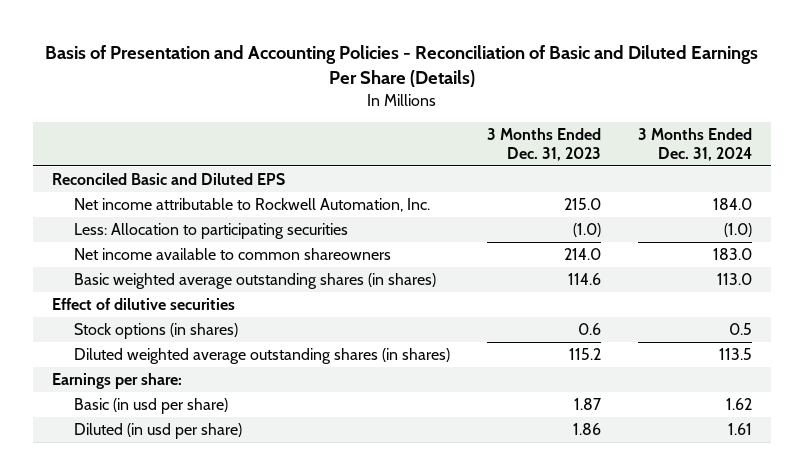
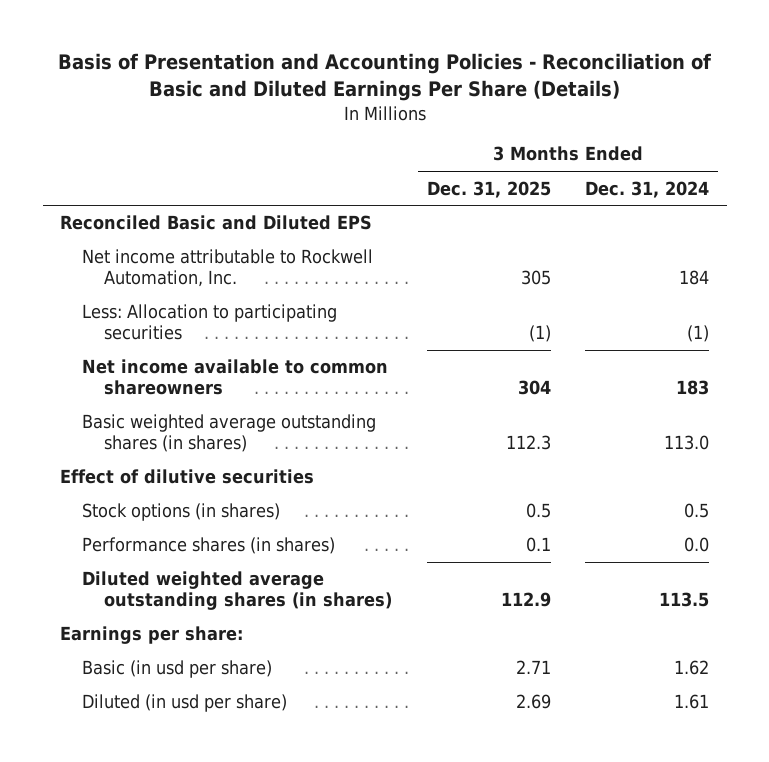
[487,127,602,162] 3 Months Ended Dec. 31, 2023 -> none
none -> [426,180,551,198] Dec. 31, 2025
[713,197,753,210] 184.0 -> [679,270,710,286] 184
[724,222,753,237] (1.0) -> [687,325,710,343] (1)
[713,247,753,260] 183.0 -> [676,380,710,396] 183
none -> [81,537,335,555] Performance shares (in shares)

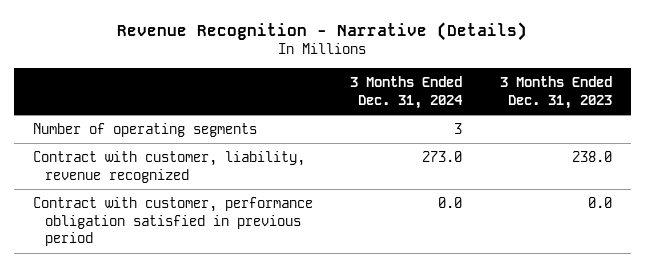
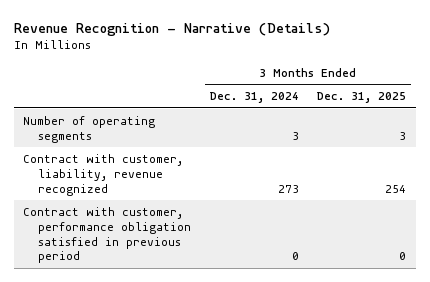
[499,76,612,110] 3 Months Ended Dec. 31, 2023 -> none
none -> [317,92,407,104] Dec. 31, 2025
[422,150,463,162] 273.0 -> [277,184,299,193] 273
[438,196,463,208] 0.0 -> [291,252,299,261] 0

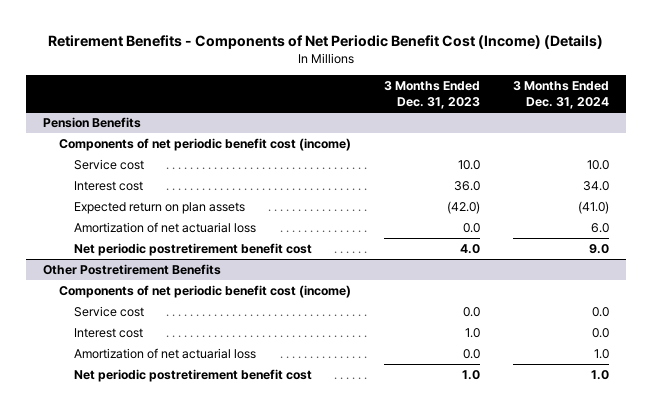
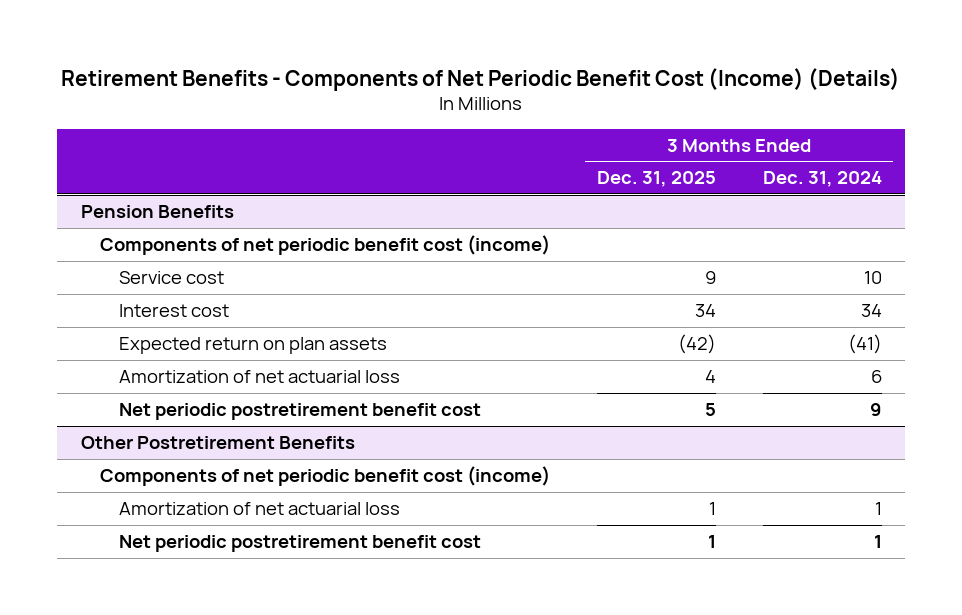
[384,81,481,109] 3 Months Ended Dec. 31, 2023 -> none
none -> [596,171,716,188] Dec. 31, 2025
[587,159,610,170] 10.0 -> [863,270,882,284] 10
[583,180,610,191] 34.0 -> [860,303,882,317] 34
[578,200,610,214] (41.0) -> [847,333,882,354] (41)
[591,222,610,233] 6.0 -> [870,369,882,383] 6
[589,243,610,254] 9.0 -> [869,402,882,416] 9
[74,305,145,317] Service cost -> none
[74,327,144,338] Interest cost -> none
[594,348,610,359] 1.0 -> [874,501,882,515] 1
[591,369,610,380] 1.0 -> [873,534,882,548] 1

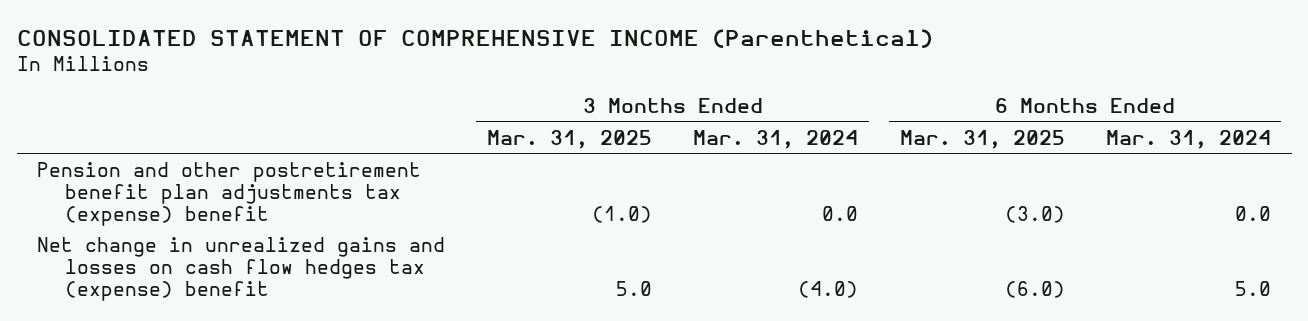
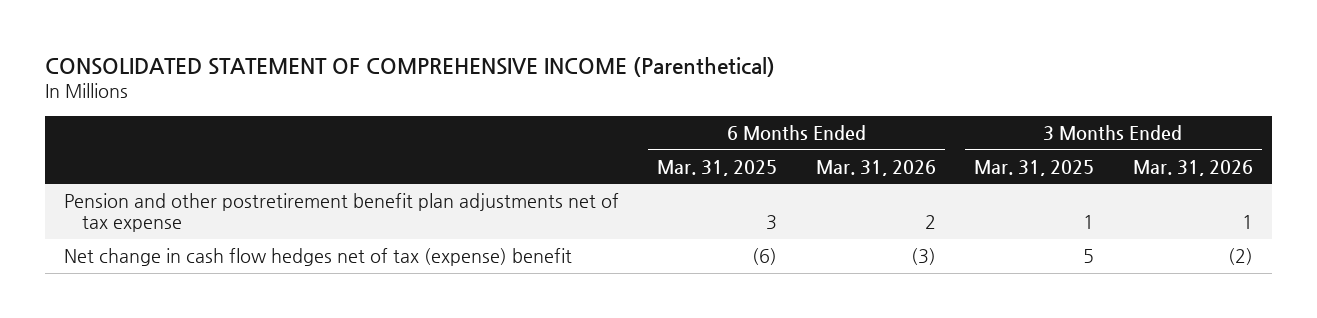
[693,129,859,149] Mar. 31, 2024 -> none
[1106,129,1272,149] Mar. 31, 2024 -> none
none -> [815,159,936,176] Mar. 31, 2026
none -> [1132,159,1253,176] Mar. 31, 2026
[37,161,422,226] Pension and other postretirement benefit plan adjustments tax (expense) benefit -> [63,193,619,233] Pension and other postretirement benefit plan adjustments net of tax expense
[591,205,652,223] (1.0) -> [1083,215,1095,230] 1
[1004,205,1065,223] (3.0) -> [766,215,778,231] 3
[37,236,446,301] Net change in unrealized gains and losses on cash flow hedges tax (expense) benefit -> [63,248,572,267] Net change in cash flow hedges net of tax (expense) benefit
[615,280,652,296] 5.0 -> [1083,249,1095,264] 5
[1004,280,1065,298] (6.0) -> [752,248,778,266] (6)

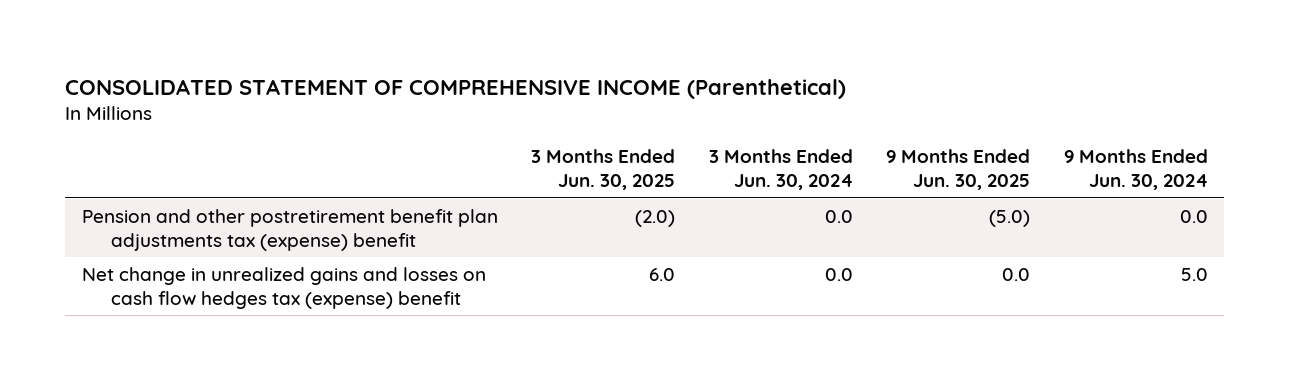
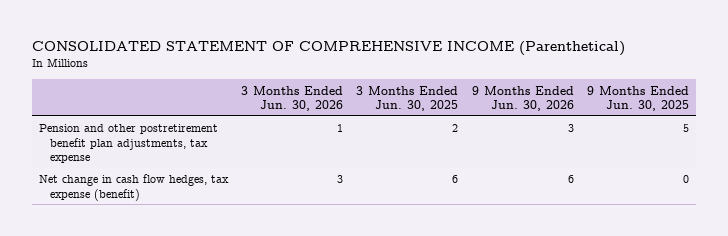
[708,149,853,191] 3 Months Ended Jun. 30, 2024 -> none
[1063,149,1208,191] 9 Months Ended Jun. 30, 2024 -> none
none -> [241,85,344,111] 3 Months Ended Jun. 30, 2026
none -> [471,85,574,111] 9 Months Ended Jun. 30, 2026
[81,209,498,251] Pension and other postretirement benefit plan adjustments tax (expense) benefit -> [38,124,218,164] Pension and other postretirement benefit plan adjustments, tax expense
[635,210,676,228] (2.0) -> [452,124,459,133] 2
[989,210,1031,228] (5.0) -> [682,124,689,133] 5
[81,267,486,309] Net change in unrealized gains and losses on cash flow hedges tax (expense) benefit -> [38,174,229,201] Net change in cash flow hedges, tax expense (benefit)
[649,268,676,282] 6.0 -> [452,175,459,184] 6
[1002,268,1031,282] 0.0 -> [682,175,689,184] 0

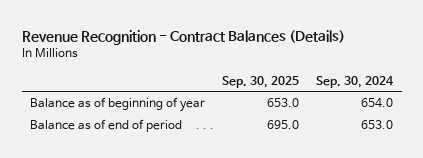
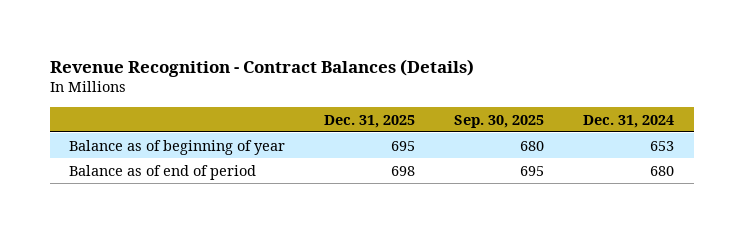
[316,75,395,88] Sep. 30, 2024 -> none
none -> [324,114,416,128] Dec. 31, 2025
none -> [583,114,675,128] Dec. 31, 2024
[267,98,300,108] 653.0 -> [520,140,545,151] 680
[267,120,300,130] 695.0 -> [520,165,545,176] 695

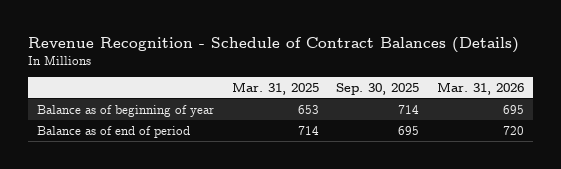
[49,58,474,77] Revenue Recognition - Contract Balances (Details) -> [28,36,520,53] Revenue Recognition - Schedule of Contract Balances (Details)
[324,114,416,128] Dec. 31, 2025 -> none
[583,114,675,128] Dec. 31, 2024 -> none
none -> [231,81,319,95] Mar. 31, 2025
none -> [436,81,524,95] Mar. 31, 2026
[520,140,545,151] 680 -> [398,104,420,114] 714

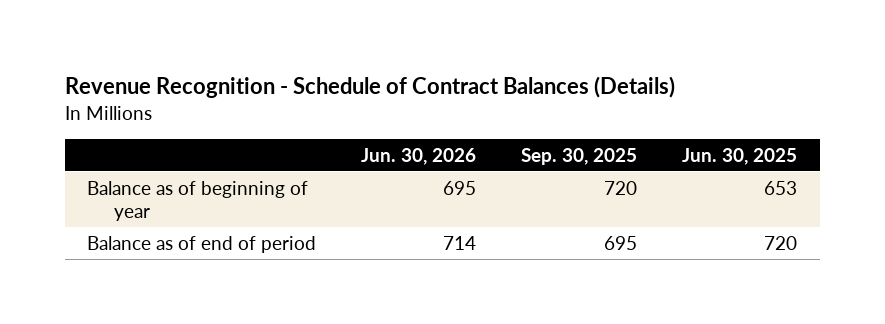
[231,81,319,95] Mar. 31, 2025 -> none
[436,81,524,95] Mar. 31, 2026 -> none
none -> [361,148,477,166] Jun. 30, 2026
none -> [682,148,798,166] Jun. 30, 2025
[398,104,420,114] 714 -> [604,180,638,195] 720

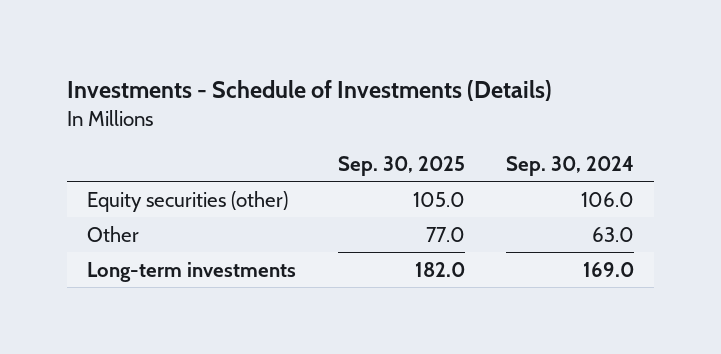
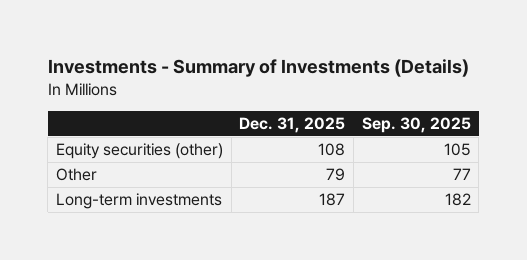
[66,80,552,102] Investments - Schedule of Investments (Details) -> [47,59,469,78] Investments - Summary of Investments (Details)
[505,155,634,176] Sep. 30, 2024 -> none
none -> [239,117,346,134] Dec. 31, 2025
[412,191,465,207] 105.0 -> [443,143,471,157] 105
[425,226,465,242] 77.0 -> [452,168,471,181] 77
[414,261,465,277] 182.0 -> [444,193,471,207] 182

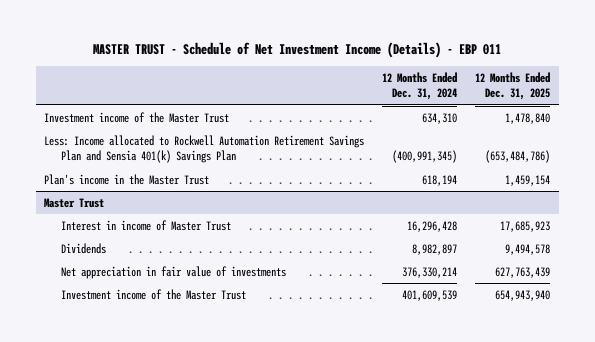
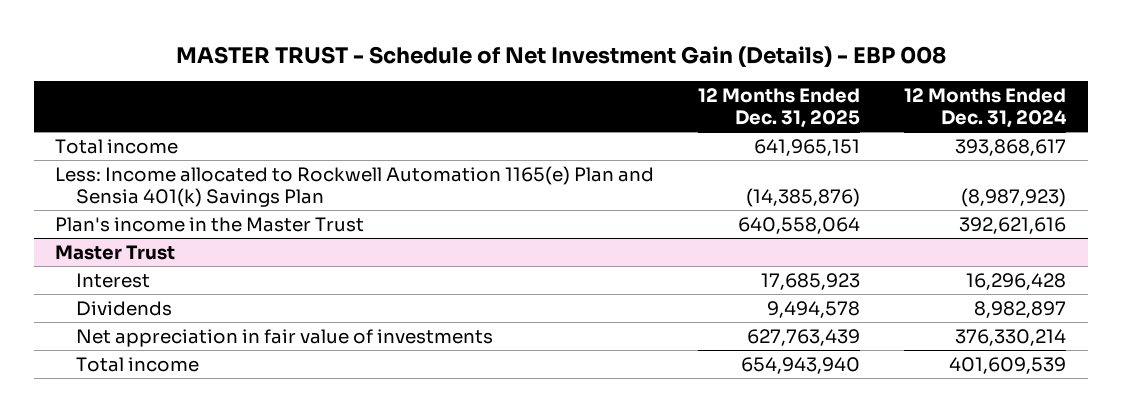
[93,42,502,59] MASTER TRUST - Schedule of Net Investment Income (Details) - EBP 011 -> [175,45,946,67] MASTER TRUST - Schedule of Net Investment Gain (Details) - EBP 008
[44,111,230,123] Investment income of the Master Trust -> none
none -> [55,138,179,154] Total income
[44,134,365,164] Less: Income allocated to Rockwell Automation Retirement Savings Plan and Sensia 401(k) Savings Plan -> [55,165,655,208] Less: Income allocated to Rockwell Automation 1165(e) Plan and Sensia 401(k) Savings Plan
[392,150,458,164] (400,991,345) -> [960,188,1066,208] (8,987,923)
[485,150,551,164] (653,484,786) -> [746,188,861,208] (14,385,876)
[422,174,458,186] 618,194 -> [958,216,1066,234] 392,621,616
[505,174,551,186] 1,459,154 -> [738,216,861,234] 640,558,064
[61,219,232,231] Interest in income of Master Trust -> [75,272,150,288] Interest
[61,288,247,300] Investment income of the Master Trust -> [75,356,199,372] Total income

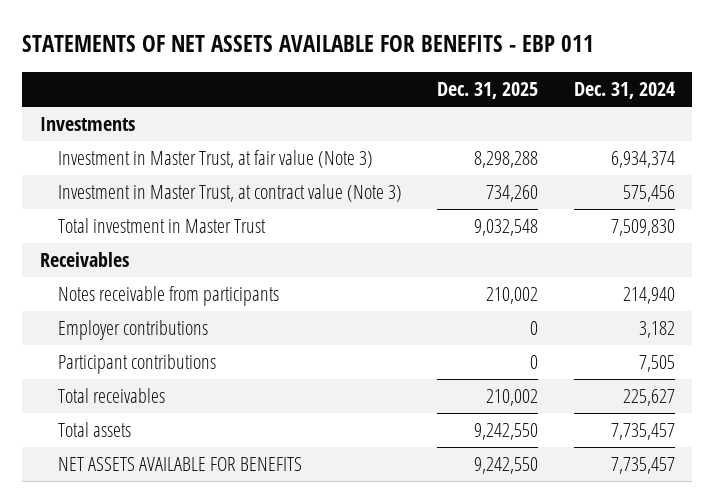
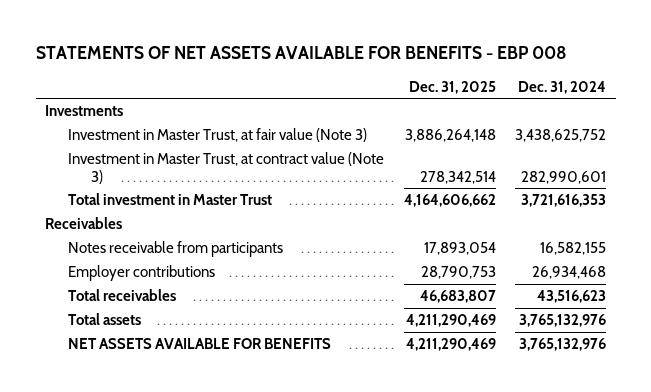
[22,35,595,53] STATEMENTS OF NET ASSETS AVAILABLE FOR BENEFITS - EBP 011 -> [35,46,567,60] STATEMENTS OF NET ASSETS AVAILABLE FOR BENEFITS - EBP 008
[474,151,539,169] 8,298,288 -> [404,129,496,143] 3,886,264,148
[610,151,675,169] 6,934,374 -> [514,129,606,143] 3,438,625,752
[486,185,539,203] 734,260 -> [419,170,496,184] 278,342,514
[622,185,675,203] 575,456 -> [520,170,606,184] 282,990,601
[474,219,539,237] 9,032,548 -> [403,194,496,208] 4,164,606,662
[610,219,675,237] 7,509,830 -> [520,194,606,208] 3,721,616,353
[58,354,217,375] Participant contributions -> none
[486,287,539,305] 210,002 -> [423,242,496,256] 17,893,054
[622,287,675,305] 214,940 -> [539,242,606,256] 16,582,155
[530,321,539,336] 0 -> [420,266,496,280] 28,790,753
[638,321,675,339] 3,182 -> [531,266,606,280] 26,934,468
[486,389,539,407] 210,002 -> [419,290,496,304] 46,683,807
[622,389,675,407] 225,627 -> [536,290,606,304] 43,516,623
[474,423,539,441] 9,242,550 -> [405,314,496,328] 4,211,290,469
[610,423,675,441] 7,735,457 -> [518,314,606,328] 3,765,132,976
[474,457,539,475] 9,242,550 -> [405,338,496,352] 4,211,290,469
[610,457,675,475] 7,735,457 -> [518,338,606,352] 3,765,132,976

